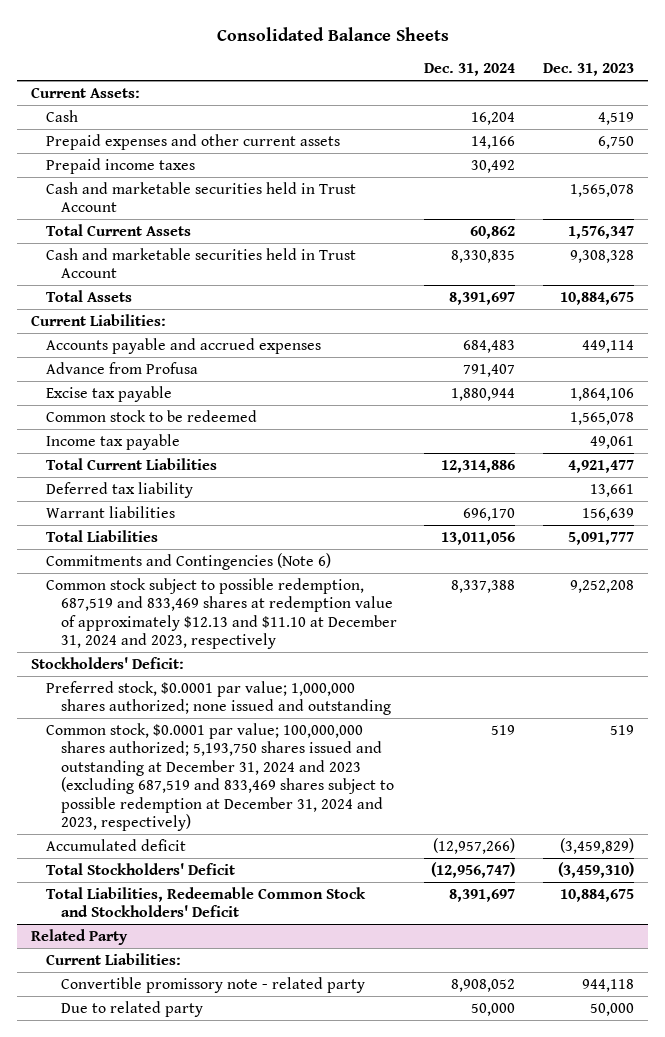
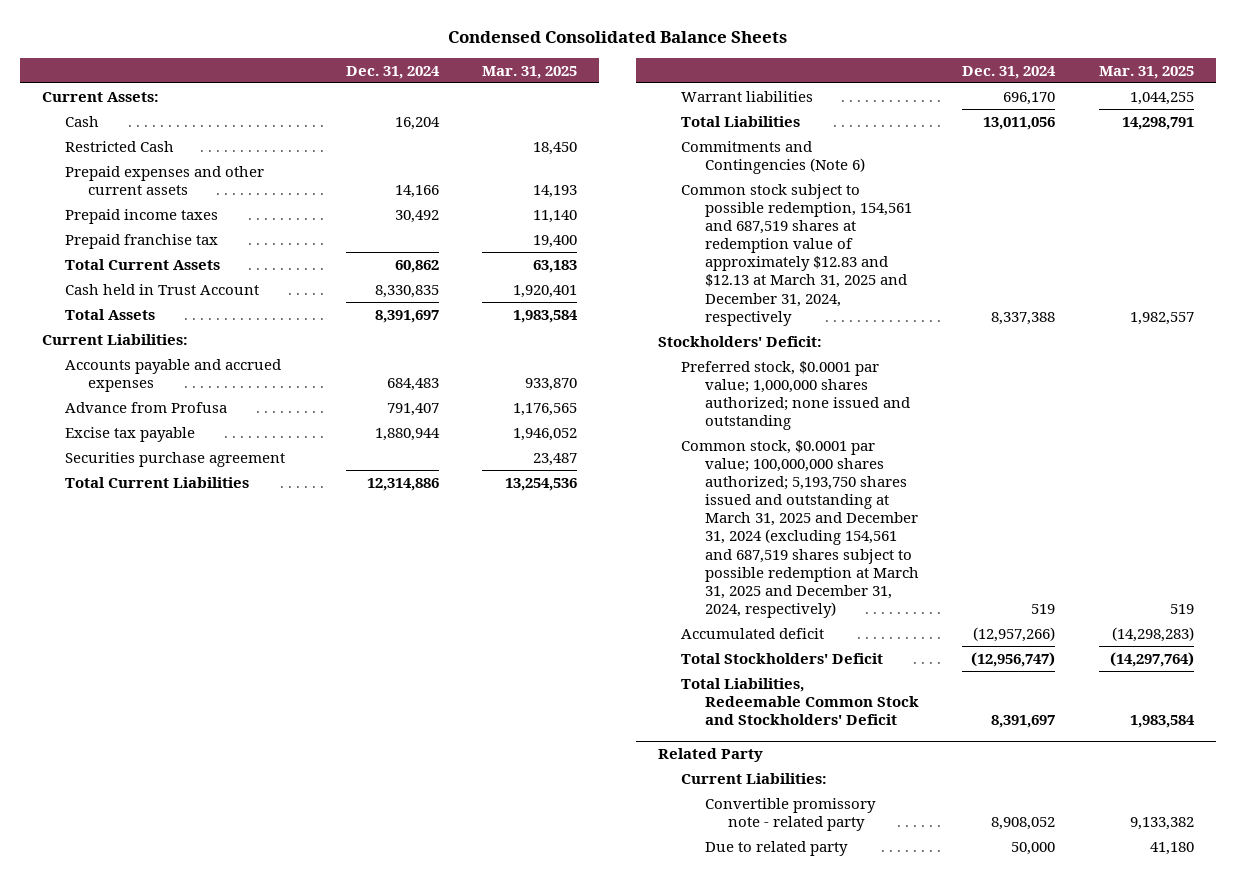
[216,27,449,42] Consolidated Balance Sheets -> [447,31,787,44] Condensed Consolidated Balance Sheets
[543,63,635,77] Dec. 31, 2023 -> none
none -> [482,65,578,79] Mar. 31, 2025
none -> [64,140,174,152] Restricted Cash
[45,181,356,213] Cash and marketable securities held in Trust Account -> none
none -> [64,233,218,249] Prepaid franchise tax
[45,247,356,279] Cash and marketable securities held in Trust Account -> [64,283,259,295] Cash held in Trust Account
[45,409,257,422] Common stock to be redeemed -> none
[45,433,180,450] Income tax payable -> none
none -> [64,451,285,467] Securities purchase agreement
[45,481,193,498] Deferred tax liability -> none
[45,577,397,650] Common stock subject to possible redemption, 687,519 and 833,469 shares at redemption value of approximately $12.13 and $11.10 at December 31, 2024 and 2023, respectively -> [681,183,912,326] Common stock subject to possible redemption, 154,561 and 687,519 shares at redemption value of approximately $12.83 and $12.13 at March 31, 2025 and December 31, 2024, respectively
[45,722,394,832] Common stock, $0.0001 par value; 100,000,000 shares authorized; 5,193,750 shares issued and outstanding at December 31, 2024 and 2023 (excluding 687,519 and 833,469 shares subject to possible redemption at December 31, 2024 and 2023, respectively) -> [681,439,919,618] Common stock, $0.0001 par value; 100,000,000 shares authorized; 5,193,750 shares issued and outstanding at March 31, 2025 and December 31, 2024 (excluding 154,561 and 687,519 shares subject to possible redemption at March 31, 2025 and December 31, 2024, respectively)

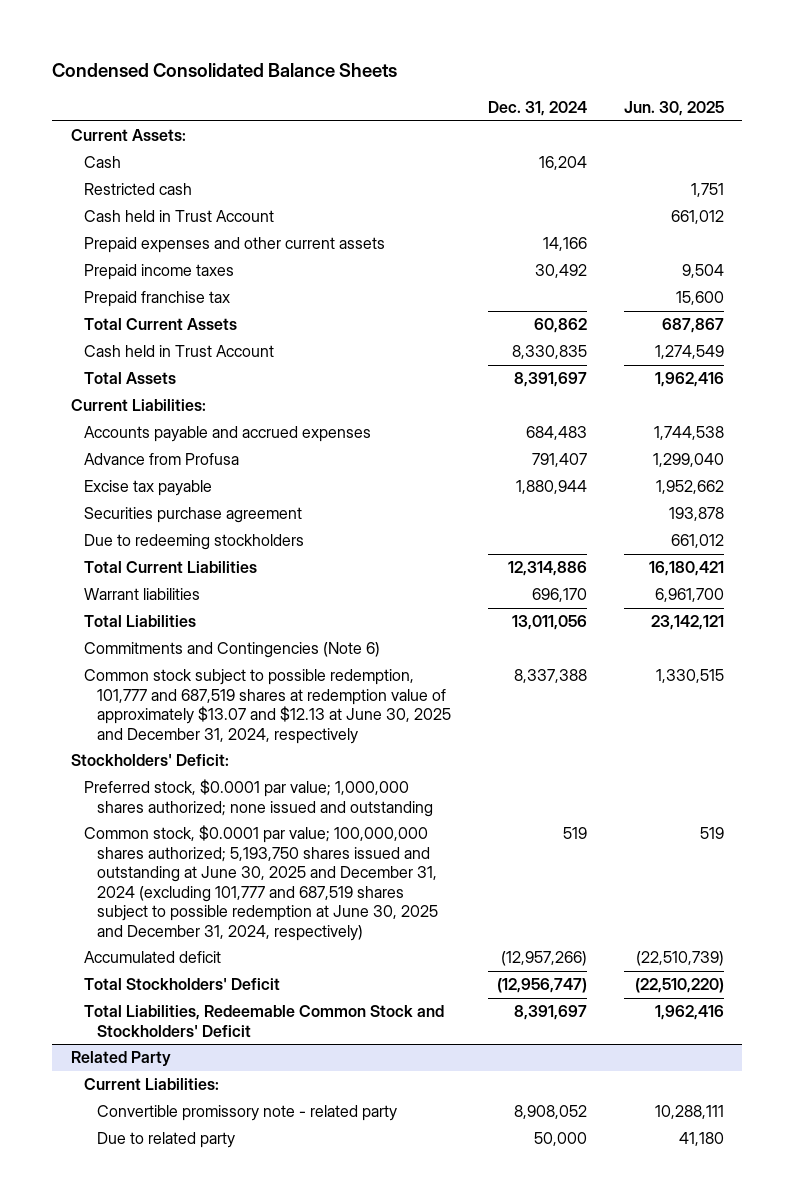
[482,65,578,79] Mar. 31, 2025 -> none
none -> [623,100,724,116] Jun. 30, 2025
[64,140,174,152] Restricted Cash -> [83,183,192,196] Restricted cash
none -> [83,210,274,223] Cash held in Trust Account
none -> [83,534,304,551] Due to redeeming stockholders
[681,183,912,326] Common stock subject to possible redemption, 154,561 and 687,519 shares at redemption value of approximately $12.83 and $12.13 at March 31, 2025 and December 31, 2024, respectively -> [83,669,451,744] Common stock subject to possible redemption, 101,777 and 687,519 shares at redemption value of approximately $13.07 and $12.13 at June 30, 2025 and December 31, 2024, respectively
[681,439,919,618] Common stock, $0.0001 par value; 100,000,000 shares authorized; 5,193,750 shares issued and outstanding at March 31, 2025 and December 31, 2024 (excluding 154,561 and 687,519 shares subject to possible redemption at March 31, 2025 and December 31, 2024, respectively) -> [83,825,438,941] Common stock, $0.0001 par value; 100,000,000 shares authorized; 5,193,750 shares issued and outstanding at June 30, 2025 and December 31, 2024 (excluding 101,777 and 687,519 shares subject to possible redemption at June 30, 2025 and December 31, 2024, respectively)

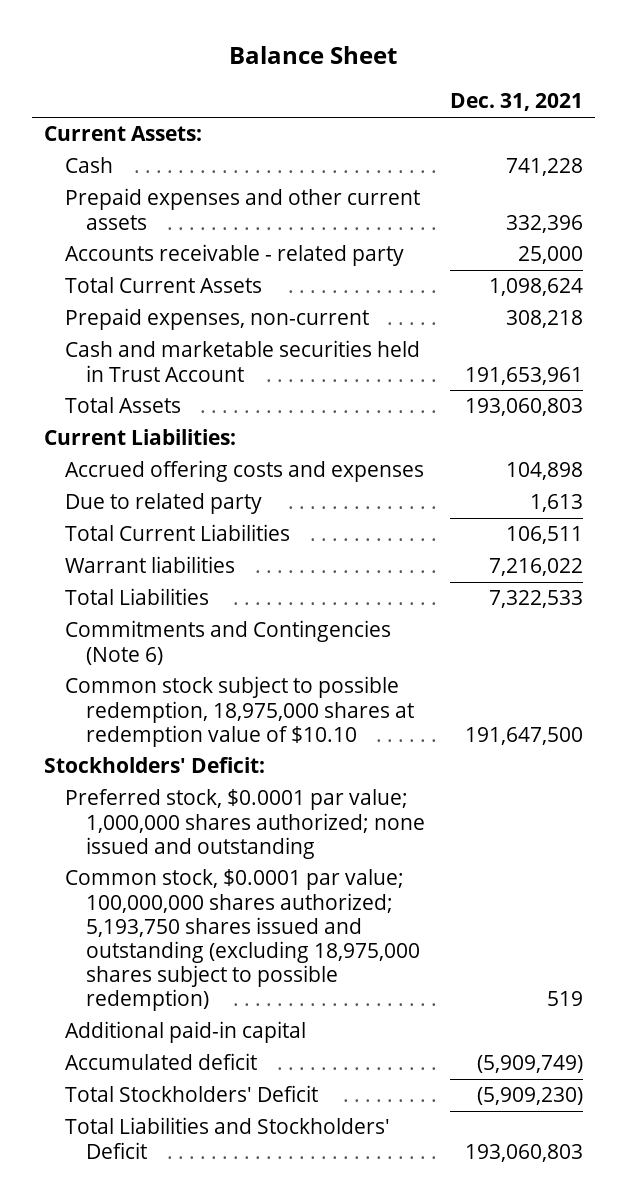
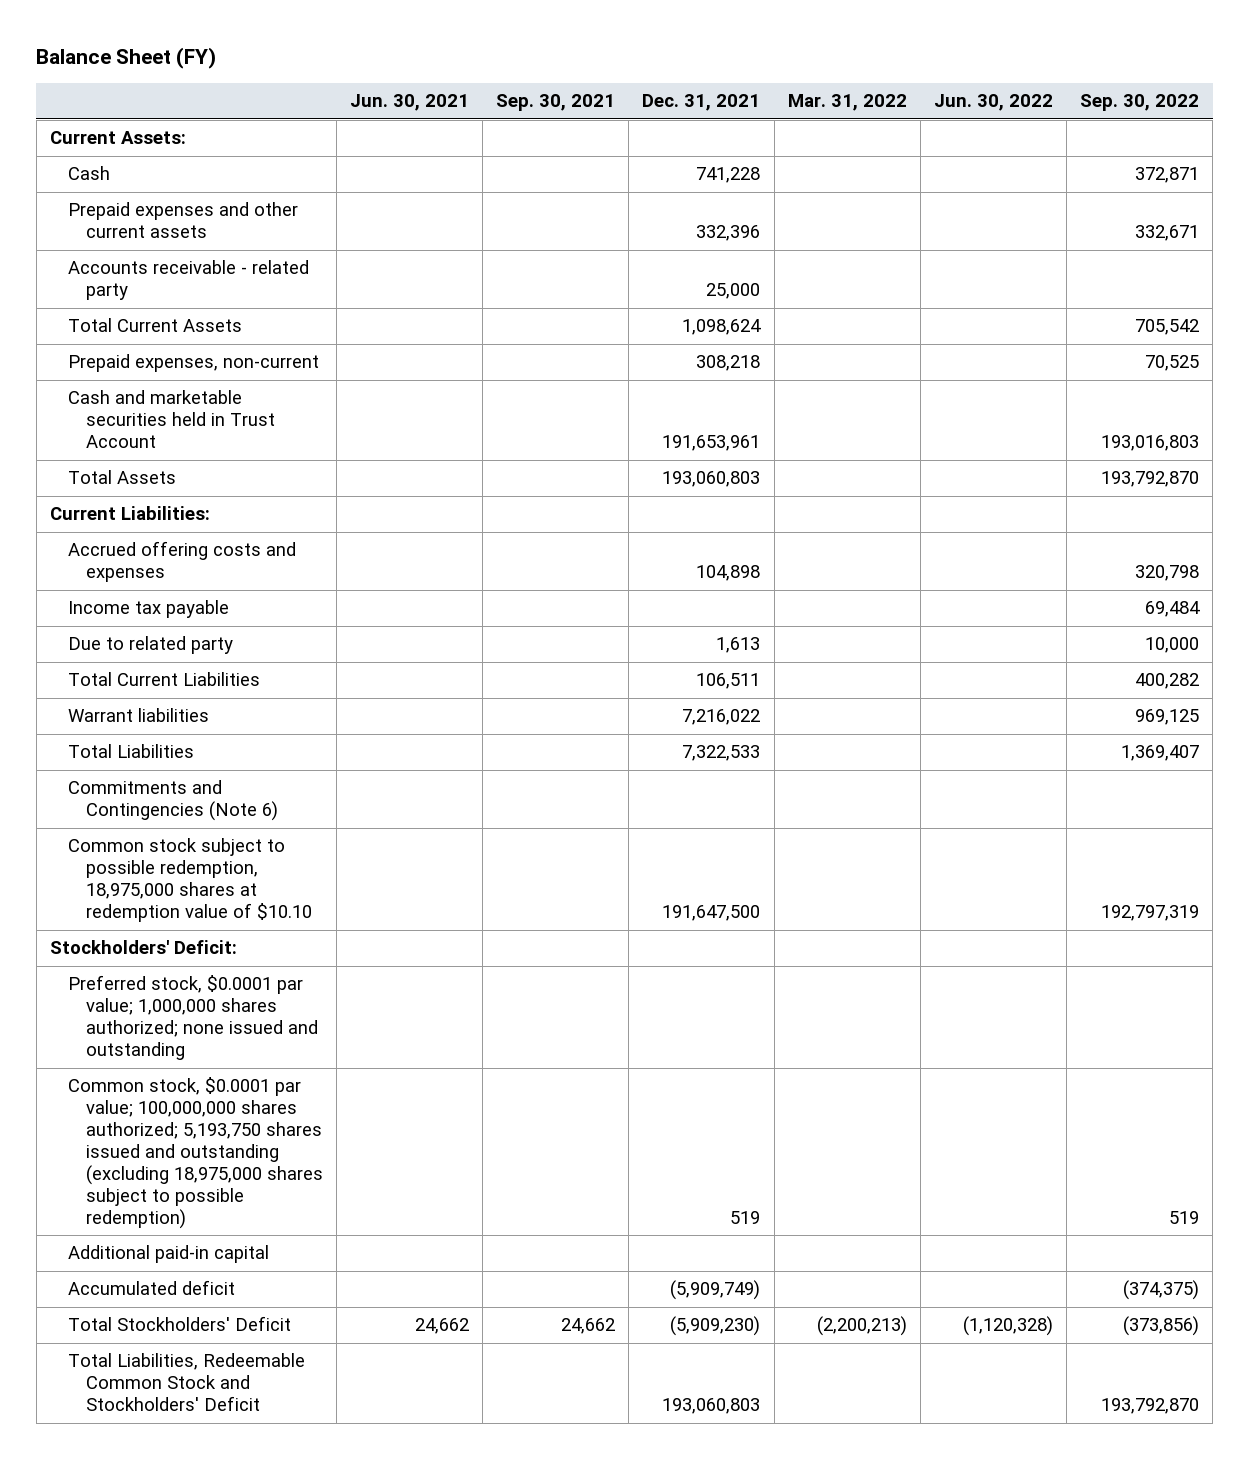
[229,46,398,65] Balance Sheet -> [36,47,217,70] Balance Sheet (FY)
none -> [349,94,469,112] Jun. 30, 2021
none -> [496,94,616,112] Sep. 30, 2021
none -> [787,94,907,112] Mar. 31, 2022
none -> [933,94,1053,112] Jun. 30, 2022
none -> [1080,94,1200,112] Sep. 30, 2022
none -> [67,600,229,619] Income tax payable
[65,1117,391,1159] Total Liabilities and Stockholders' Deficit -> [67,1353,305,1412] Total Liabilities, Redeemable Common Stock and Stockholders' Deficit

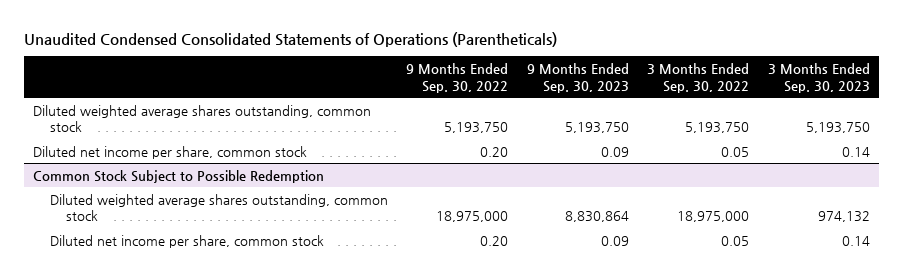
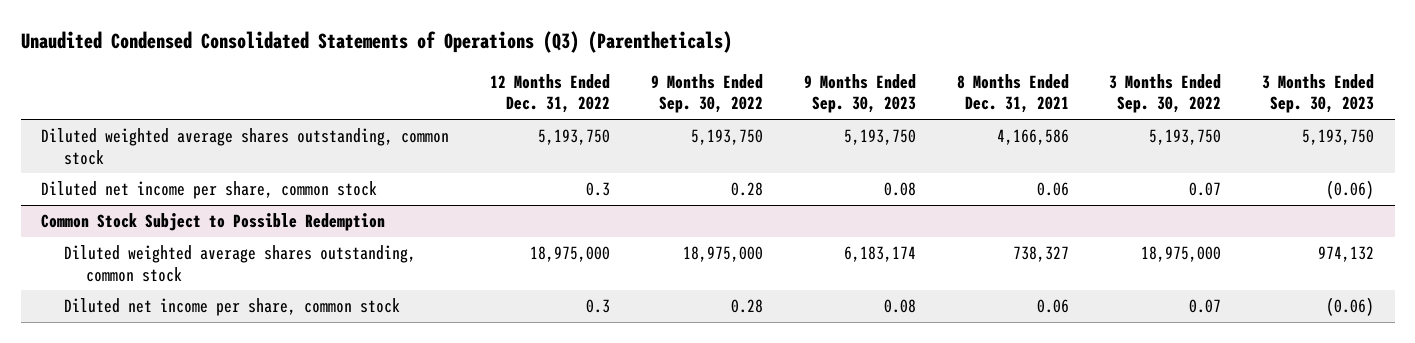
[23,31,557,47] Unaudited Condensed Consolidated Statements of Operations (Parentheticals) -> [20,31,732,54] Unaudited Condensed Consolidated Statements of Operations (Q3) (Parentheticals)
none -> [490,74,611,114] 12 Months Ended Dec. 31, 2022
none -> [956,74,1069,114] 8 Months Ended Dec. 31, 2021
[480,146,509,157] 0.20 -> [730,182,763,197] 0.28
[600,146,629,157] 0.09 -> [883,182,916,197] 0.08
[721,146,750,157] 0.05 -> [1189,182,1222,197] 0.07
[842,146,871,157] 0.14 -> [1326,180,1375,200] (0.06)
[564,211,629,223] 8,830,864 -> [843,246,916,263] 6,183,174
[480,235,509,246] 0.20 -> [730,299,763,314] 0.28
[600,235,629,246] 0.09 -> [883,299,916,314] 0.08
[721,235,750,246] 0.05 -> [1189,299,1222,314] 0.07
[842,235,871,246] 0.14 -> [1326,297,1375,317] (0.06)

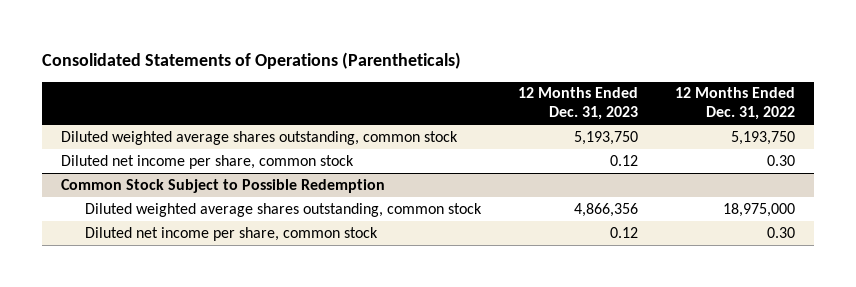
[20,31,732,54] Unaudited Condensed Consolidated Statements of Operations (Q3) (Parentheticals) -> [42,52,462,70] Consolidated Statements of Operations (Parentheticals)
[650,74,763,114] 9 Months Ended Sep. 30, 2022 -> none
[803,74,916,114] 9 Months Ended Sep. 30, 2023 -> none
[956,74,1069,114] 8 Months Ended Dec. 31, 2021 -> none
[1109,74,1222,114] 3 Months Ended Sep. 30, 2022 -> none
[1262,74,1375,114] 3 Months Ended Sep. 30, 2023 -> none
none -> [517,87,638,121] 12 Months Ended Dec. 31, 2023
[586,182,611,197] 0.3 -> [767,154,796,166] 0.30
[586,299,611,314] 0.3 -> [767,226,796,238] 0.30

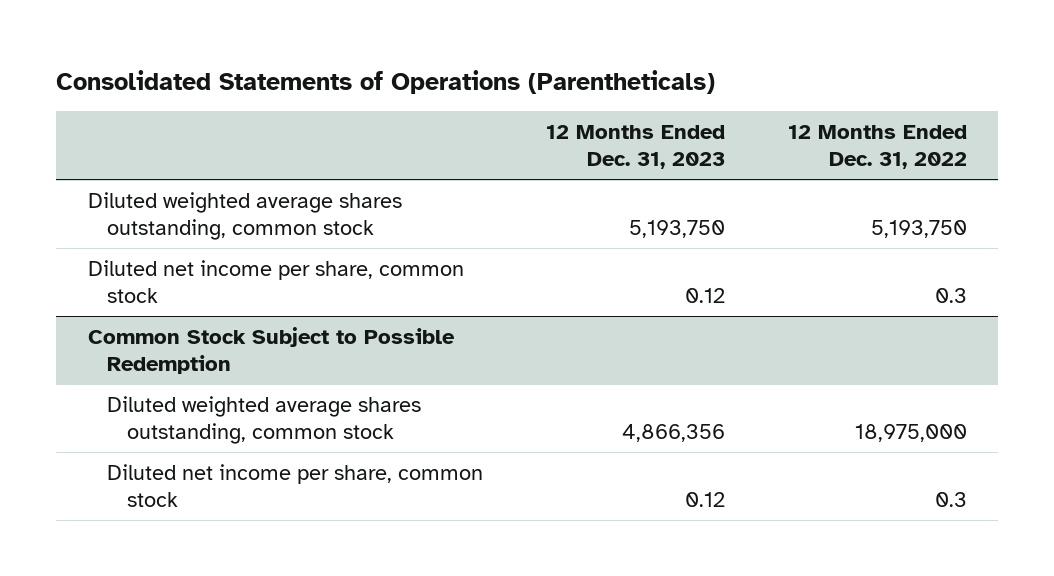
[767,154,796,166] 0.30 -> [934,288,967,304] 0.3
[767,226,796,238] 0.30 -> [934,492,967,508] 0.3

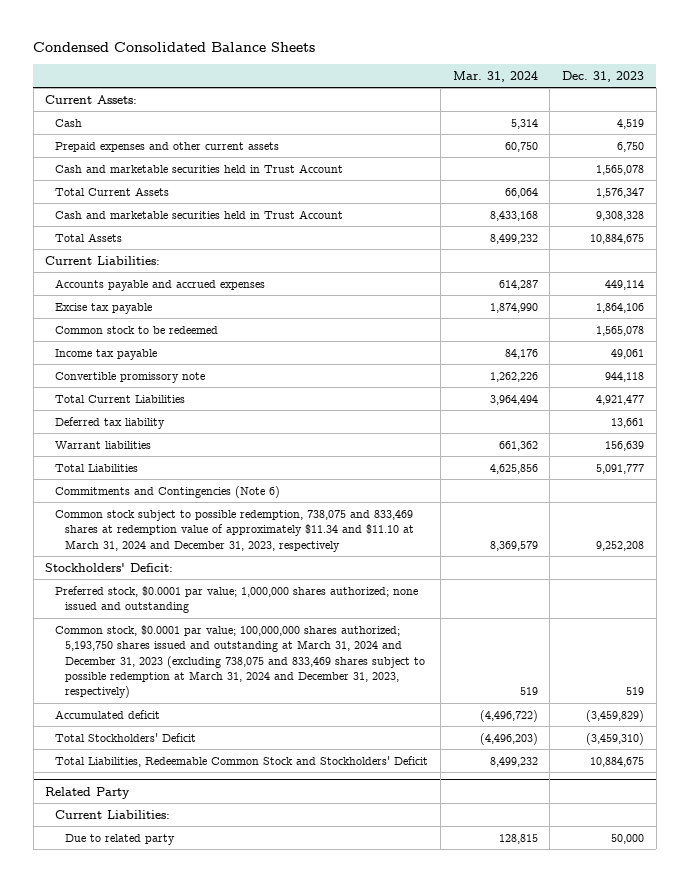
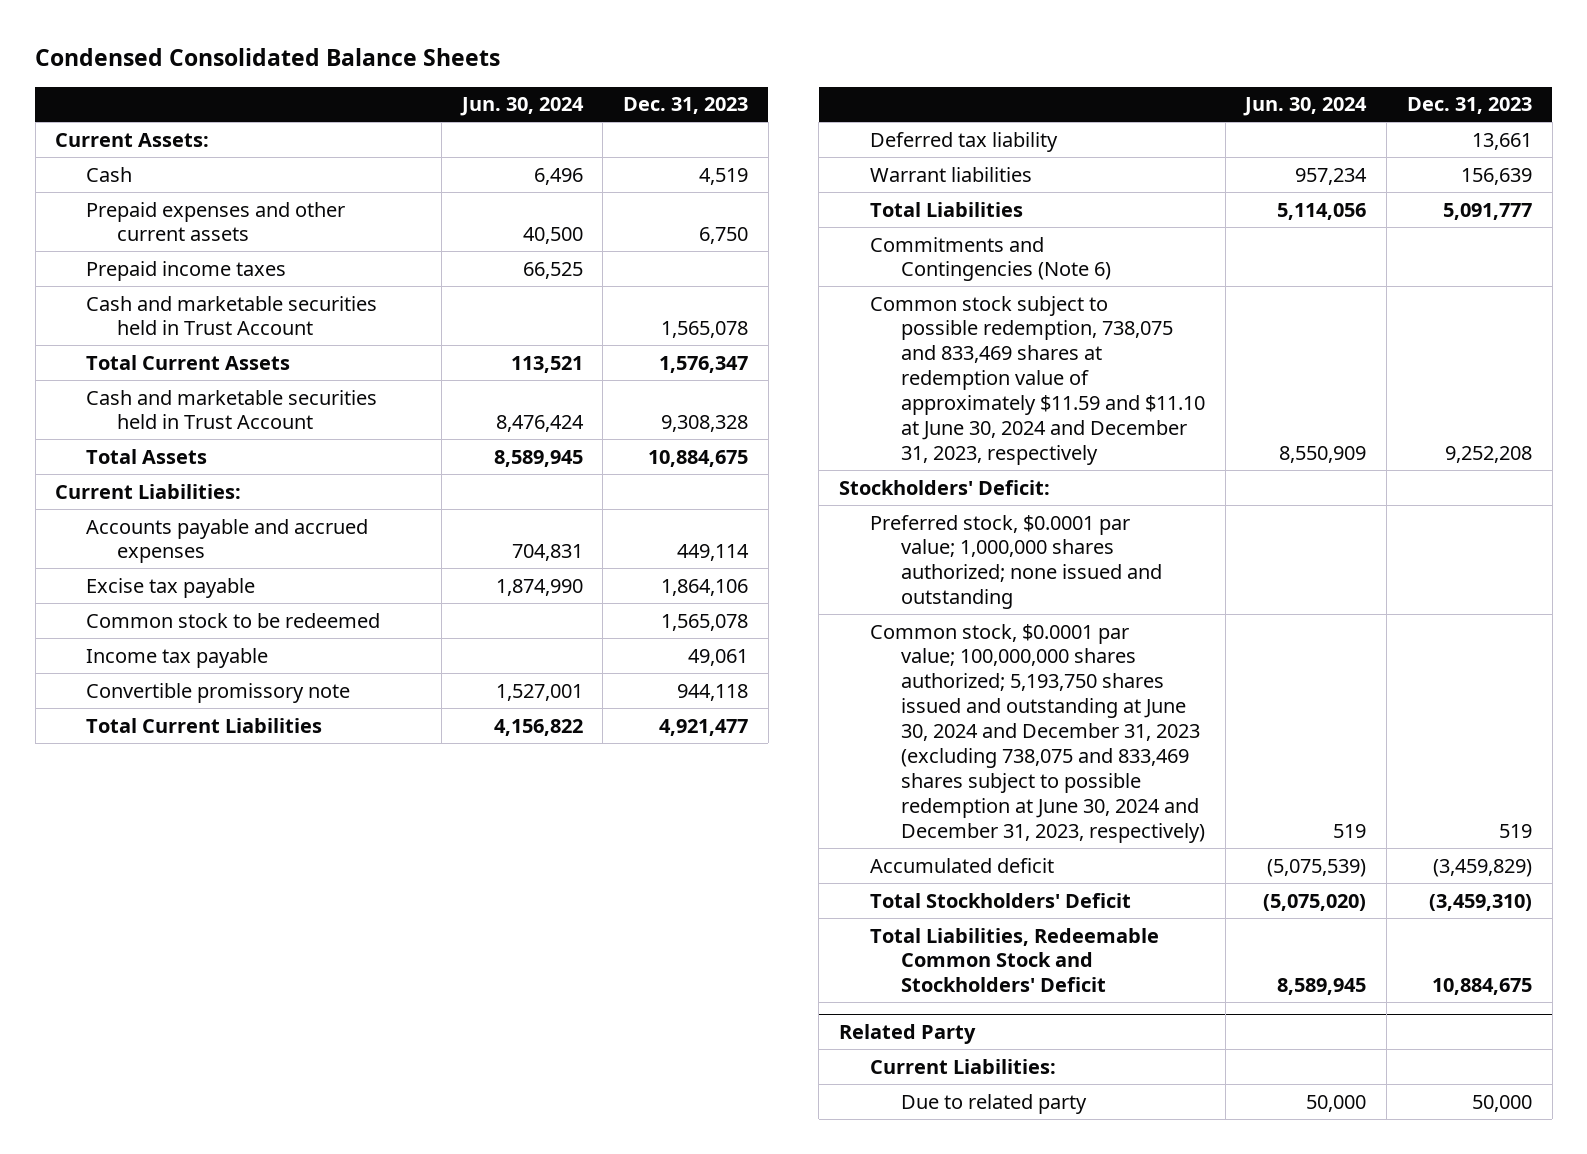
[452,70,538,82] Mar. 31, 2024 -> none
none -> [459,97,584,117] Jun. 30, 2024
none -> [86,260,287,281] Prepaid income taxes
[55,509,415,552] Common stock subject to possible redemption, 738,075 and 833,469 shares at redemption value of approximately $11.34 and $11.10 at March 31, 2024 and December 31, 2023, respectively -> [869,295,1205,466] Common stock subject to possible redemption, 738,075 and 833,469 shares at redemption value of approximately $11.59 and $11.10 at June 30, 2024 and December 31, 2023, respectively
[55,624,426,699] Common stock, $0.0001 par value; 100,000,000 shares authorized; 5,193,750 shares issued and outstanding at March 31, 2024 and December 31, 2023 (excluding 738,075 and 833,469 shares subject to possible redemption at March 31, 2024 and December 31, 2023, respectively) -> [869,623,1205,844] Common stock, $0.0001 par value; 100,000,000 shares authorized; 5,193,750 shares issued and outstanding at June 30, 2024 and December 31, 2023 (excluding 738,075 and 833,469 shares subject to possible redemption at June 30, 2024 and December 31, 2023, respectively)

